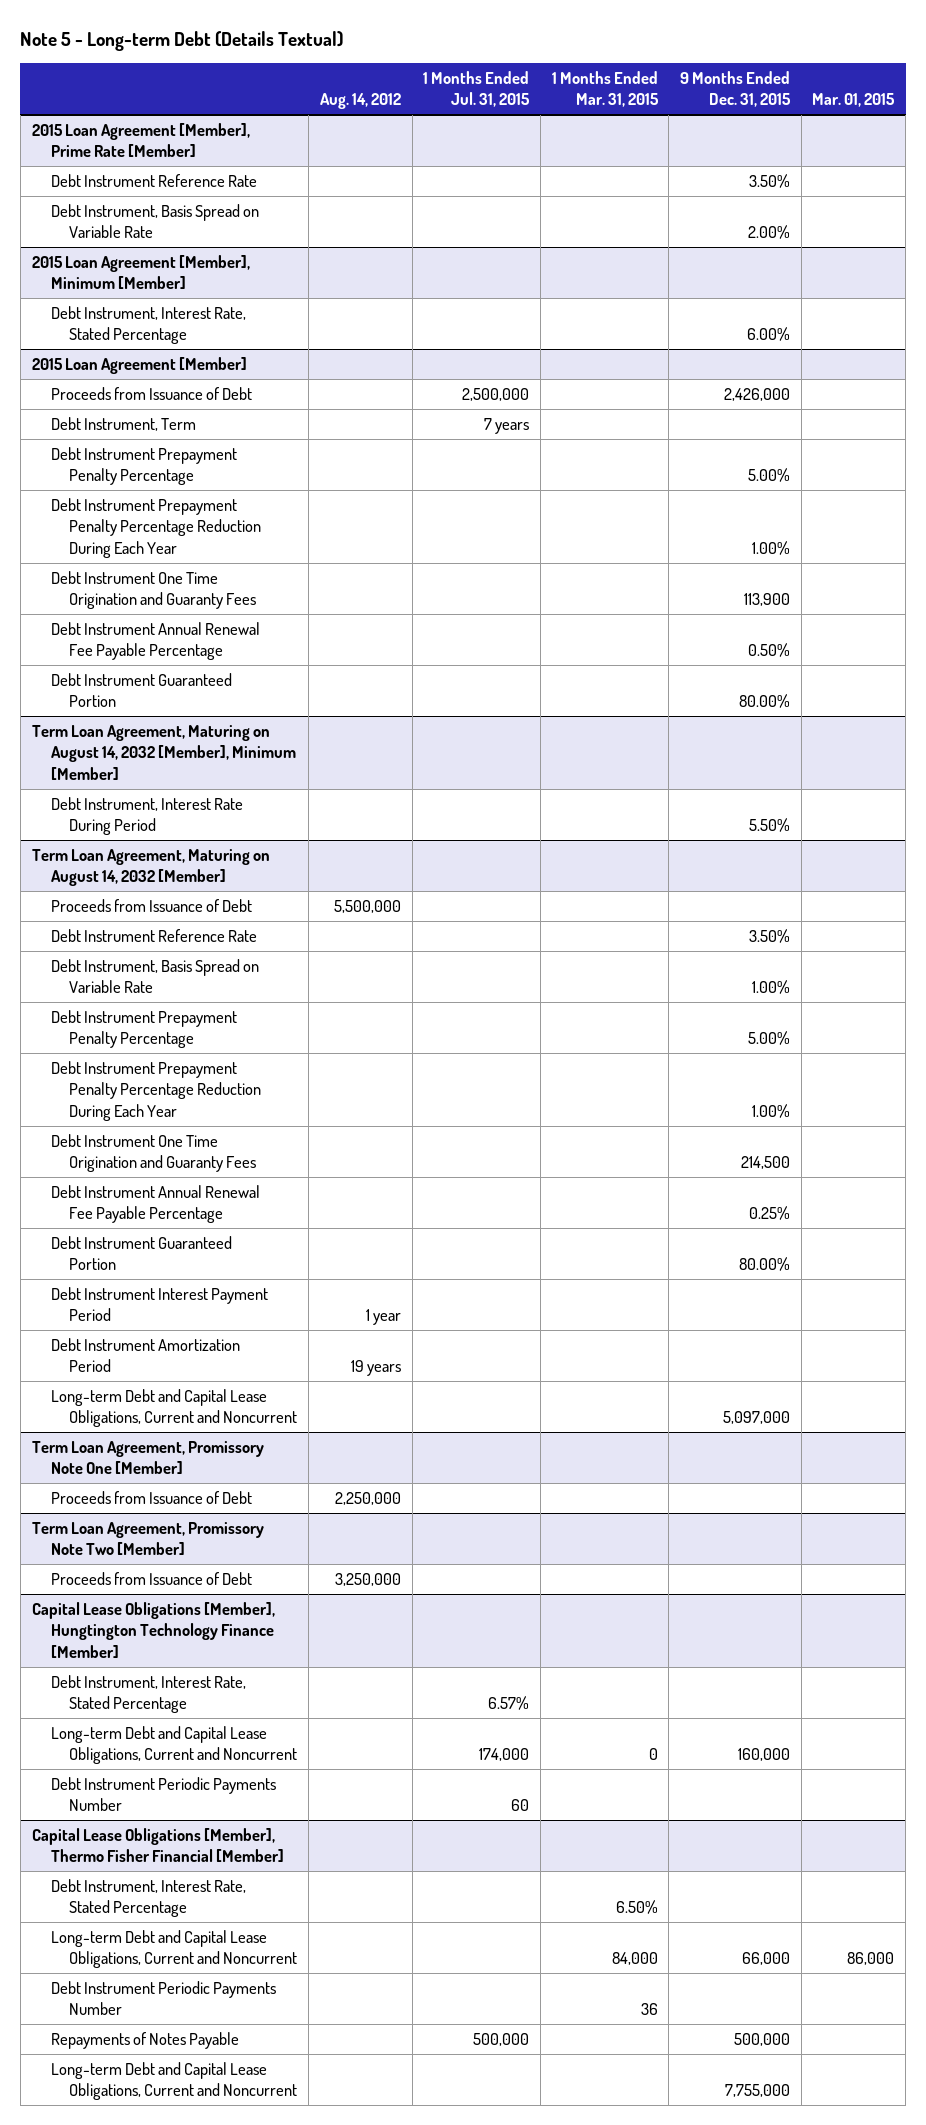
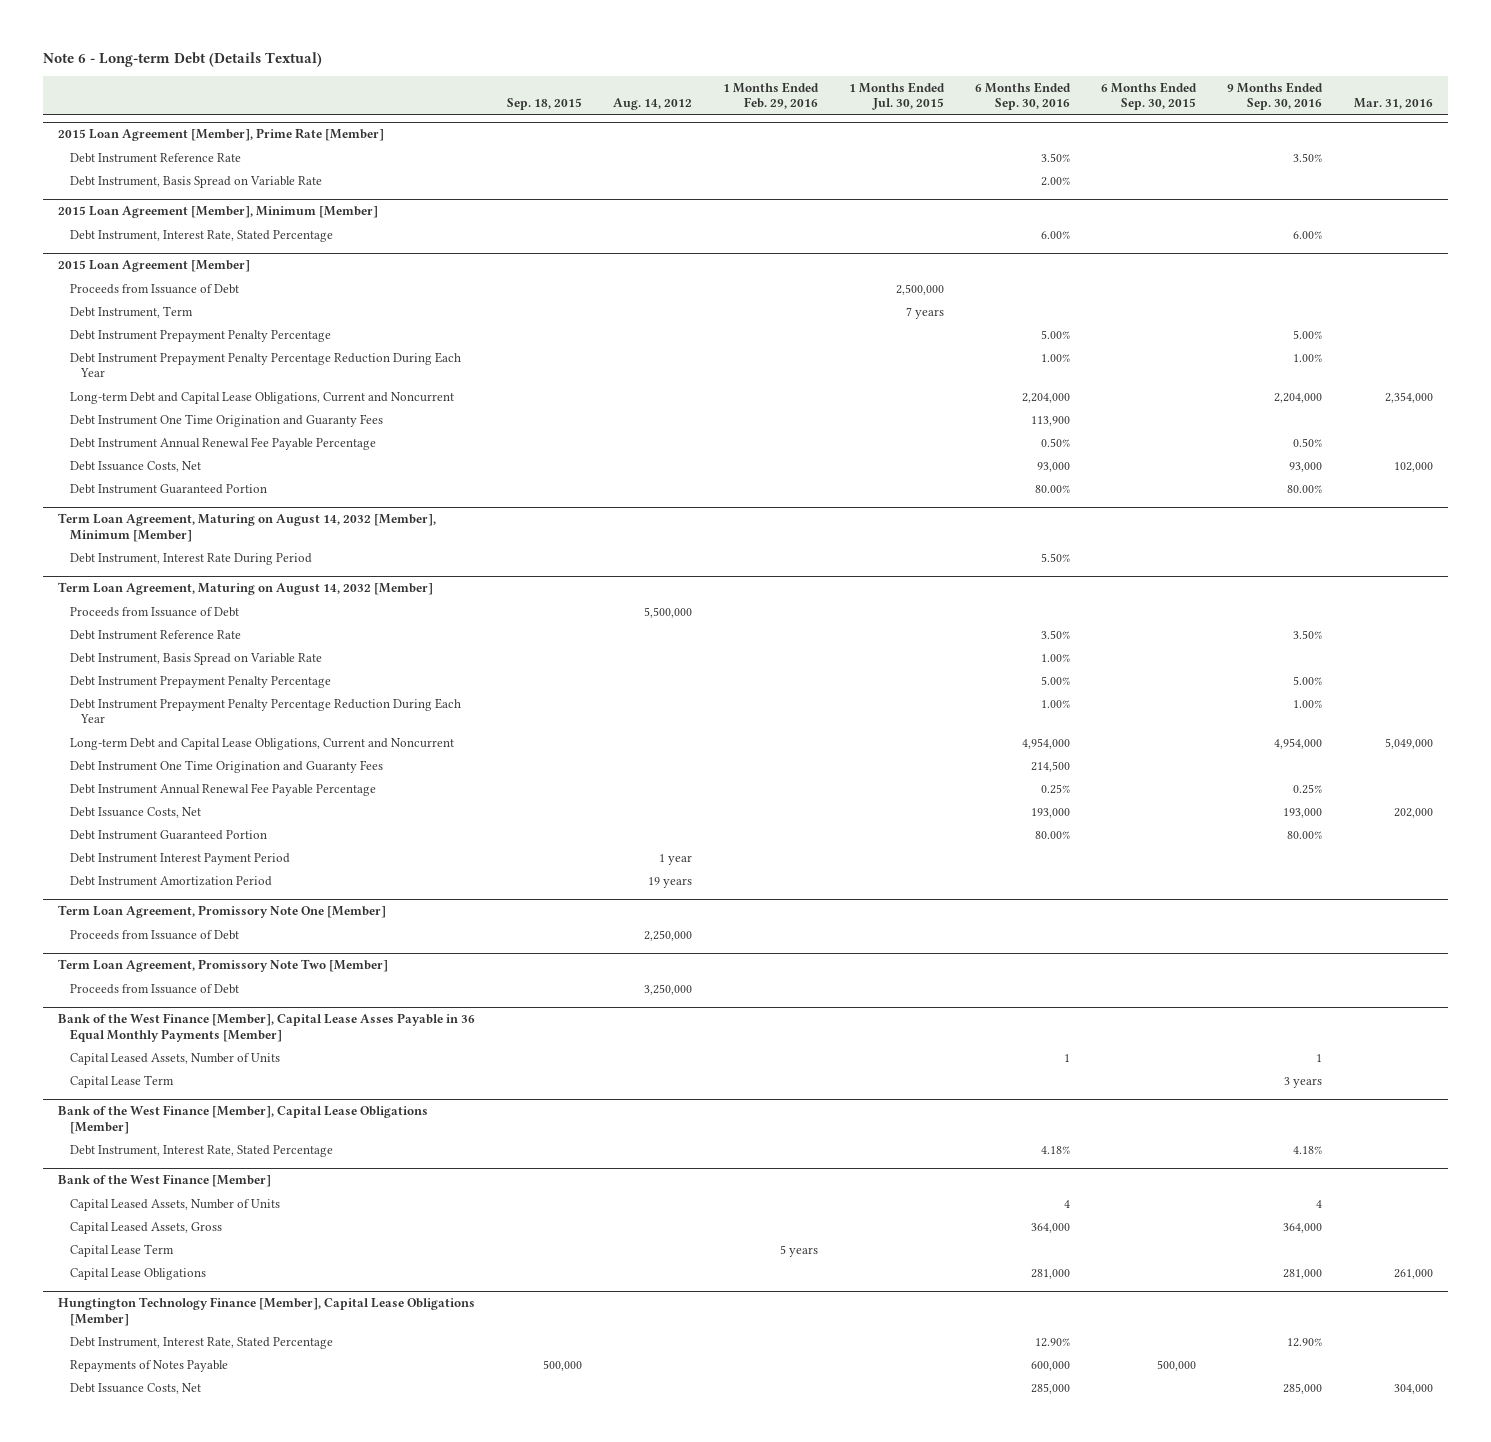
[20,31,344,52] Note 5 - Long-term Debt (Details Textual) -> [42,51,322,67] Note 6 - Long-term Debt (Details Textual)
[423,70,531,108] 1 Months Ended Jul. 31, 2015 -> none
[551,70,659,108] 1 Months Ended Mar. 31, 2015 -> none
[680,70,792,108] 9 Months Ended Dec. 31, 2015 -> none
[812,93,896,108] Mar. 01, 2015 -> none
none -> [506,97,582,110] Sep. 18, 2015
none -> [722,81,819,109] 1 Months Ended Feb. 29, 2016
none -> [849,81,946,110] 1 Months Ended Jul. 30, 2015
none -> [975,81,1072,110] 6 Months Ended Sep. 30, 2016
none -> [1101,81,1198,110] 6 Months Ended Sep. 30, 2015
none -> [1227,81,1324,110] 9 Months Ended Sep. 30, 2016
none -> [1353,97,1433,109] Mar. 31, 2016
none -> [69,391,454,404] Long-term Debt and Capital Lease Obligations, Current and Noncurrent
none -> [69,460,201,472] Debt Issuance Costs, Net
[50,1389,298,1428] Long-term Debt and Capital Lease Obligations, Current and Noncurrent -> [69,737,454,750] Long-term Debt and Capital Lease Obligations, Current and Noncurrent
none -> [69,806,201,818] Debt Issuance Costs, Net
none -> [58,1013,476,1042] Bank of the West Finance [Member], Capital Lease Asses Payable in 36 Equal Monthly Payments [Member]
none -> [69,1052,280,1065] Capital Leased Assets, Number of Units
none -> [69,1074,174,1088] Capital Lease Term
none -> [58,1105,429,1134] Bank of the West Finance [Member], Capital Lease Obligations [Member]
none -> [69,1144,333,1157] Debt Instrument, Interest Rate, Stated Percentage
none -> [58,1174,272,1188] Bank of the West Finance [Member]
none -> [69,1198,280,1211] Capital Leased Assets, Number of Units
none -> [69,1221,222,1234] Capital Leased Assets, Gross
none -> [69,1243,174,1257] Capital Lease Term
none -> [69,1267,206,1280] Capital Lease Obligations
[31,1602,275,1658] Capital Lease Obligations [Member], Hungtington Technology Finance [Member] -> [58,1297,476,1326] Hungtington Technology Finance [Member], Capital Lease Obligations [Member]
[50,1726,298,1765] Long-term Debt and Capital Lease Obligations, Current and Noncurrent -> none
[50,1777,276,1812] Debt Instrument Periodic Payments Number -> none
[31,1828,284,1863] Capital Lease Obligations [Member], Thermo Fisher Financial [Member] -> none
[50,1879,246,1918] Debt Instrument, Interest Rate, Stated Percentage -> none
[50,1930,298,1969] Long-term Debt and Capital Lease Obligations, Current and Noncurrent -> none
[50,1981,276,2016] Debt Instrument Periodic Payments Number -> none
[50,2032,239,2050] Repayments of Notes Payable -> none
[50,2062,298,2101] Long-term Debt and Capital Lease Obligations, Current and Noncurrent -> none
none -> [69,1359,228,1372] Repayments of Notes Payable
none -> [69,1382,201,1394] Debt Issuance Costs, Net

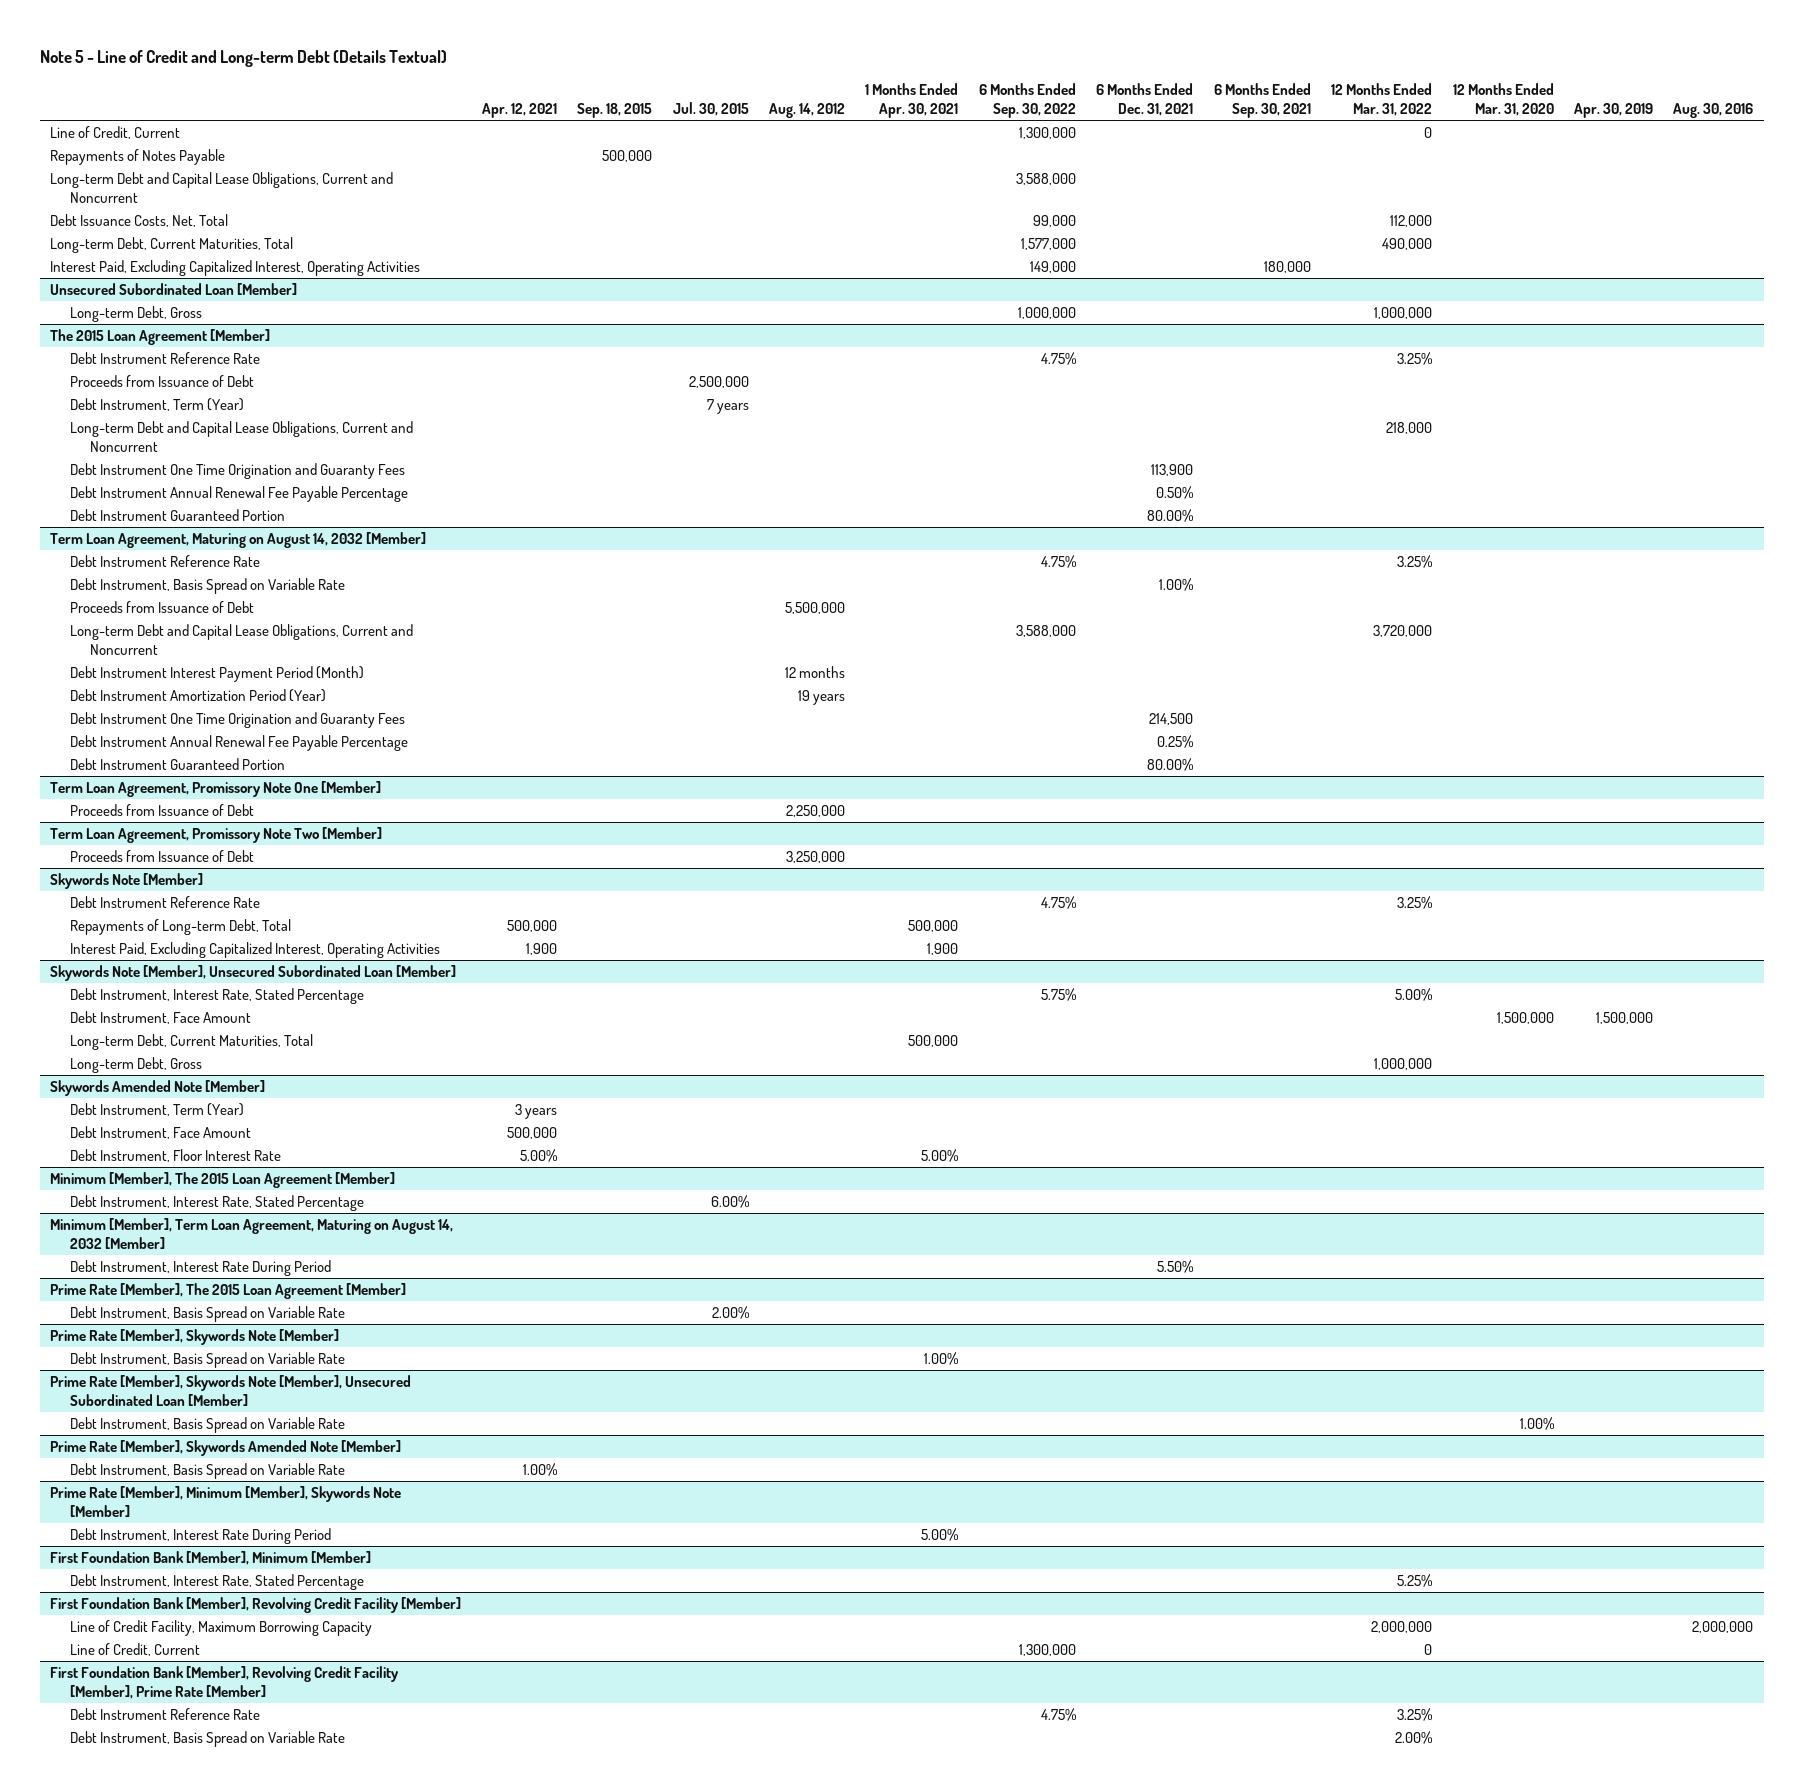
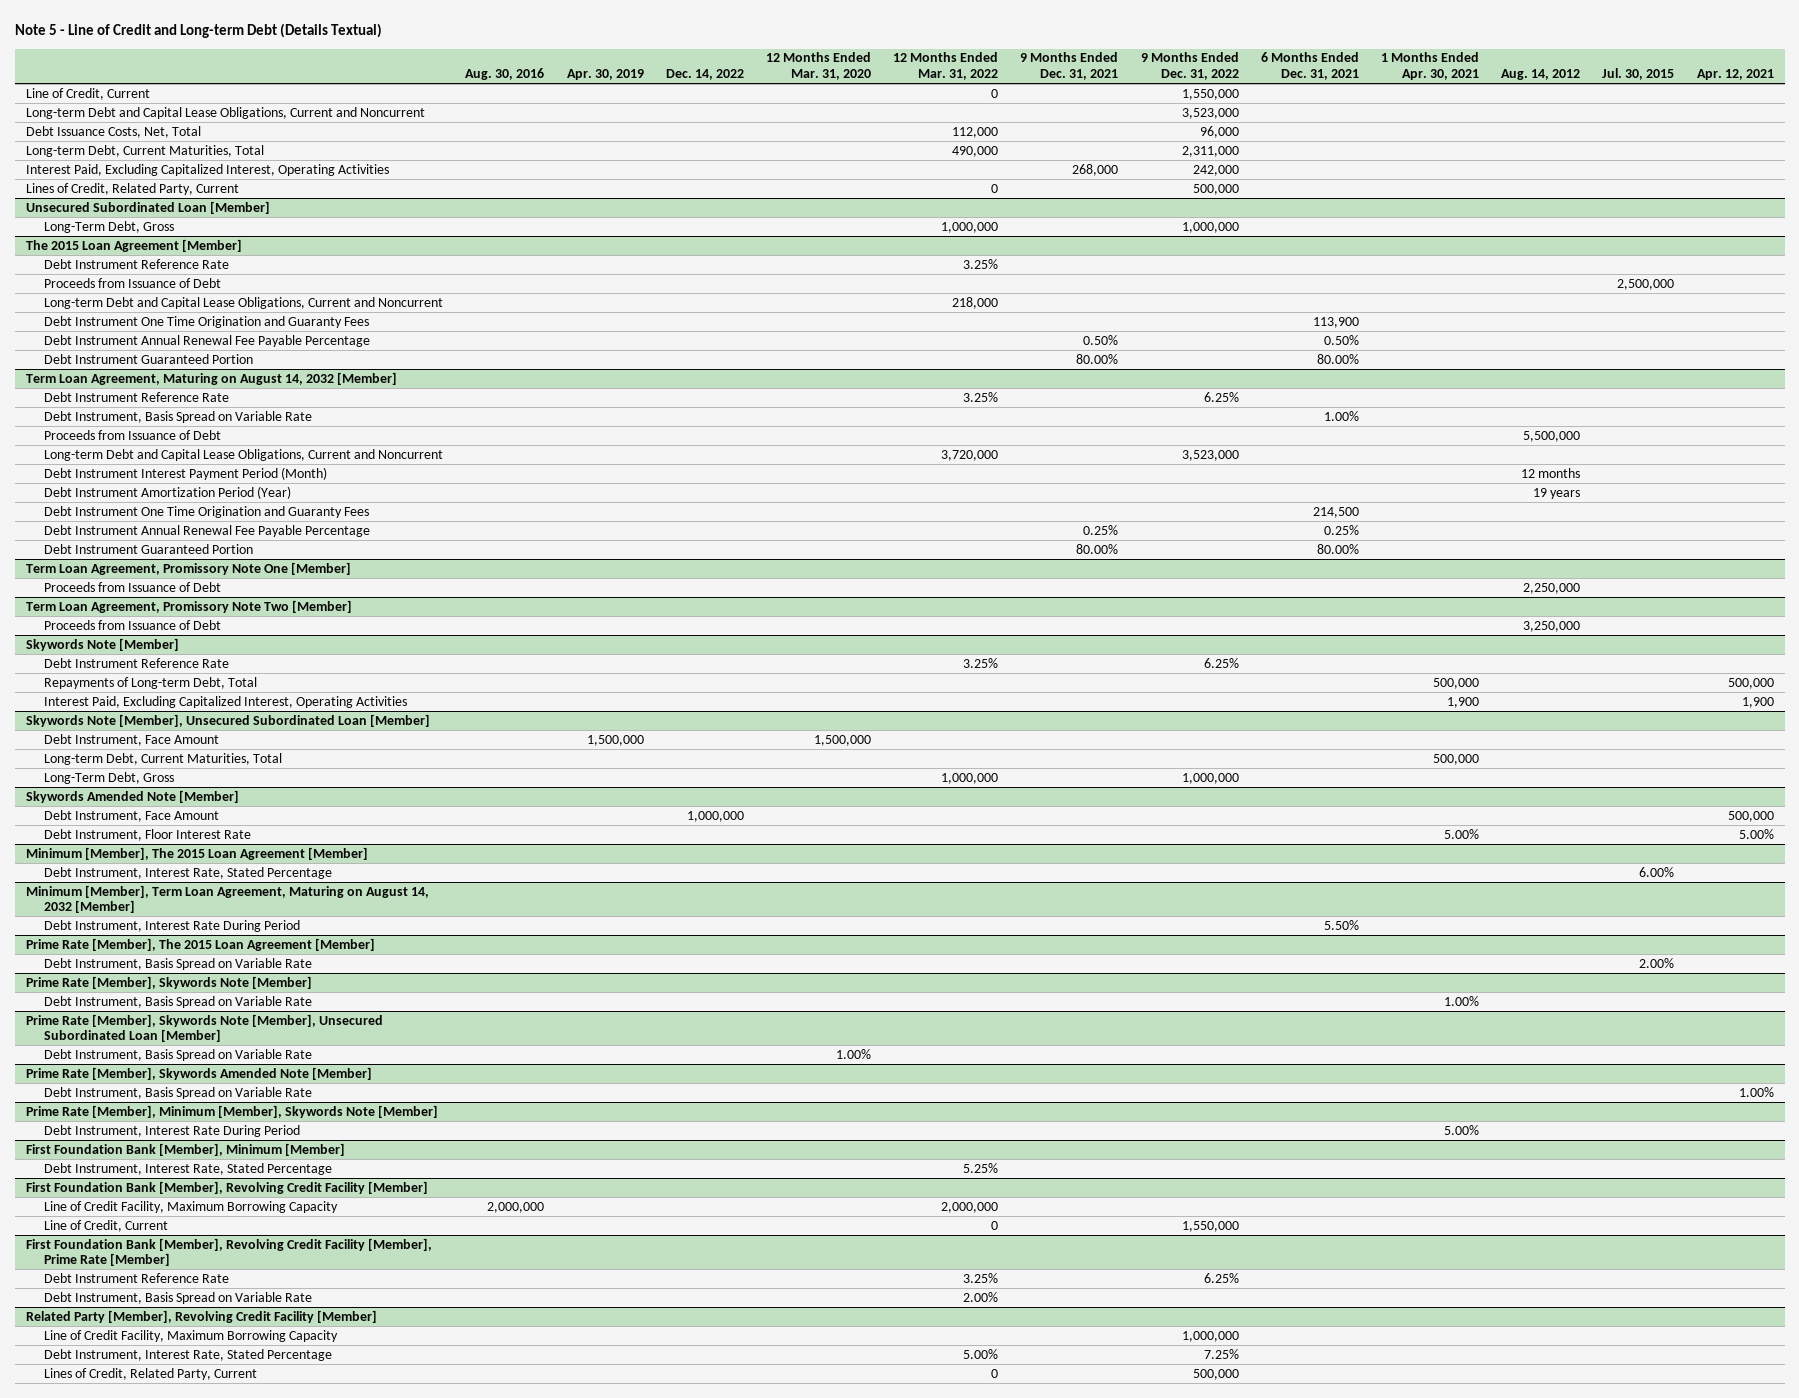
[577,103,653,119] Sep. 18, 2015 -> none
[978,83,1076,119] 6 Months Ended Sep. 30, 2022 -> none
[1213,83,1311,119] 6 Months Ended Sep. 30, 2021 -> none
none -> [665,68,744,80] Dec. 14, 2022
none -> [1020,52,1119,80] 9 Months Ended Dec. 31, 2021
none -> [1140,52,1239,80] 9 Months Ended Dec. 31, 2022
[50,149,226,166] Repayments of Notes Payable -> none
none -> [25,182,239,195] Lines of Credit, Related Party, Current
[70,306,203,323] Long-term Debt, Gross -> [44,220,175,233] Long-Term Debt, Gross
[70,398,245,412] Debt Instrument, Term (Year) -> none
[70,988,365,1005] Debt Instrument, Interest Rate, Stated Percentage -> none
[70,1057,203,1074] Long-term Debt, Gross -> [44,771,175,784] Long-Term Debt, Gross
[70,1103,245,1117] Debt Instrument, Term (Year) -> none
none -> [25,1309,377,1323] Related Party [Member], Revolving Credit Facility [Member]
none -> [44,1329,339,1342] Line of Credit Facility, Maximum Borrowing Capacity
none -> [44,1348,333,1361] Debt Instrument, Interest Rate, Stated Percentage
none -> [44,1367,258,1380] Lines of Credit, Related Party, Current

